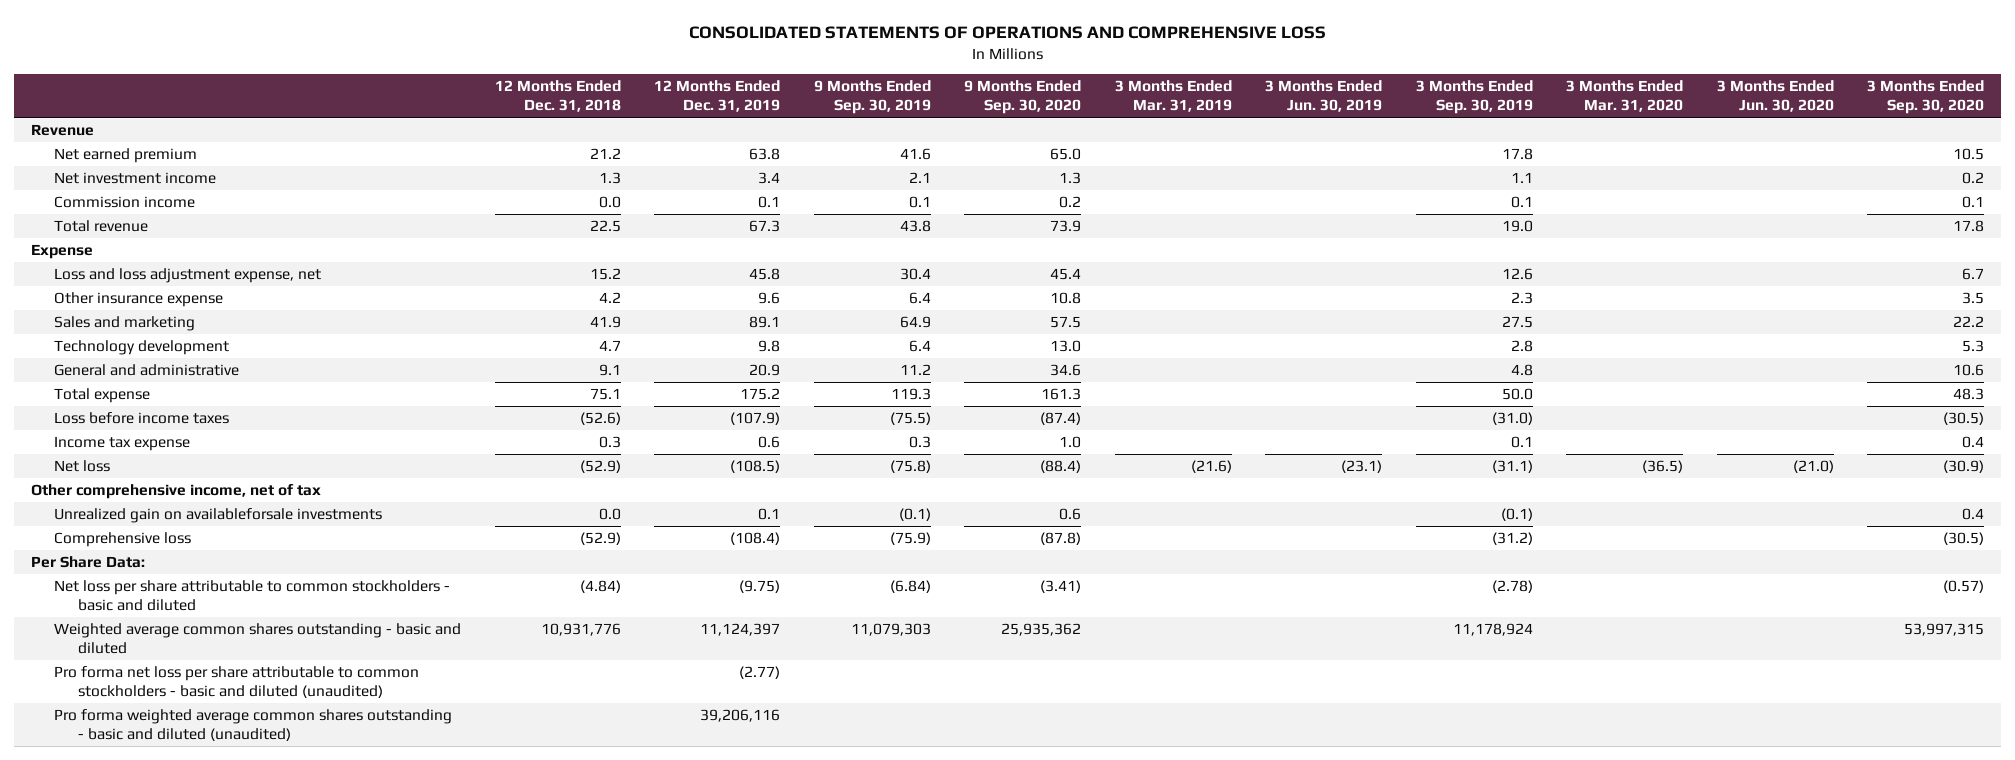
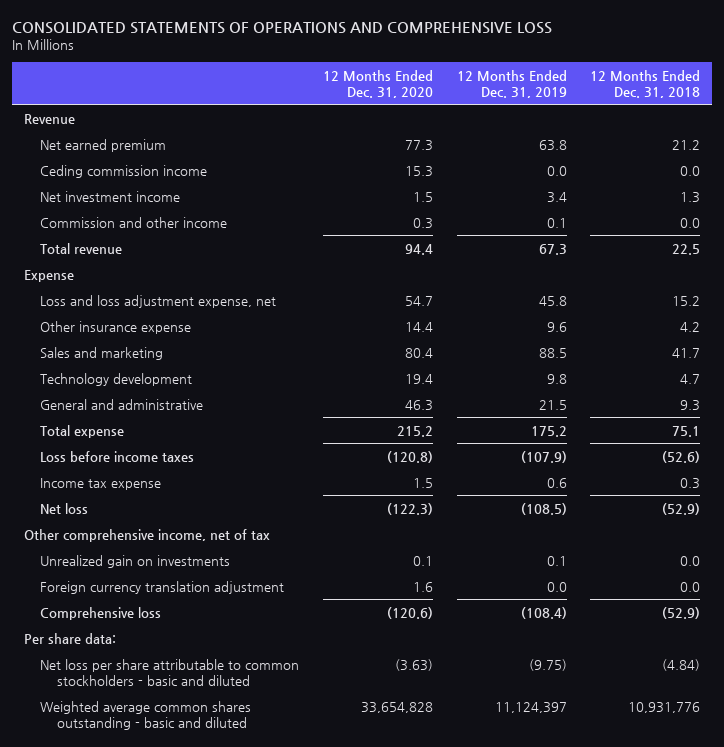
[813,80,931,115] 9 Months Ended Sep. 30, 2019 -> none
[964,80,1082,115] 9 Months Ended Sep. 30, 2020 -> none
[1114,80,1232,113] 3 Months Ended Mar. 31, 2019 -> none
[1265,80,1383,113] 3 Months Ended Jun. 30, 2019 -> none
[1415,80,1533,115] 3 Months Ended Sep. 30, 2019 -> none
[1566,80,1684,113] 3 Months Ended Mar. 31, 2020 -> none
[1716,80,1834,113] 3 Months Ended Jun. 30, 2020 -> none
[1867,80,1985,115] 3 Months Ended Sep. 30, 2020 -> none
none -> [322,69,433,98] 12 Months Ended Dec. 31, 2020
none -> [40,164,208,178] Ceding commission income
[54,196,196,209] Commission income -> [40,216,228,228] Commission and other income
[589,316,621,329] 41.9 -> [672,347,701,358] 41.7
[749,316,781,329] 89.1 -> [538,347,567,358] 88.5
[598,364,621,377] 9.1 -> [680,399,701,411] 9.3
[749,364,781,377] 20.9 -> [538,399,567,410] 21.5
[54,508,383,524] Unrealized gain on availableforsale investments -> [40,554,231,568] Unrealized gain on investments
none -> [40,580,285,594] Foreign currency translation adjustment
[30,556,145,569] Per Share Data: -> [23,632,116,644] Per share data:
[54,666,420,699] Pro forma net loss per share attributable to common stockholders - basic and diluted (unaudited) -> none
[54,709,453,742] Pro forma weighted average common shares outstanding - basic and diluted (unaudited) -> none

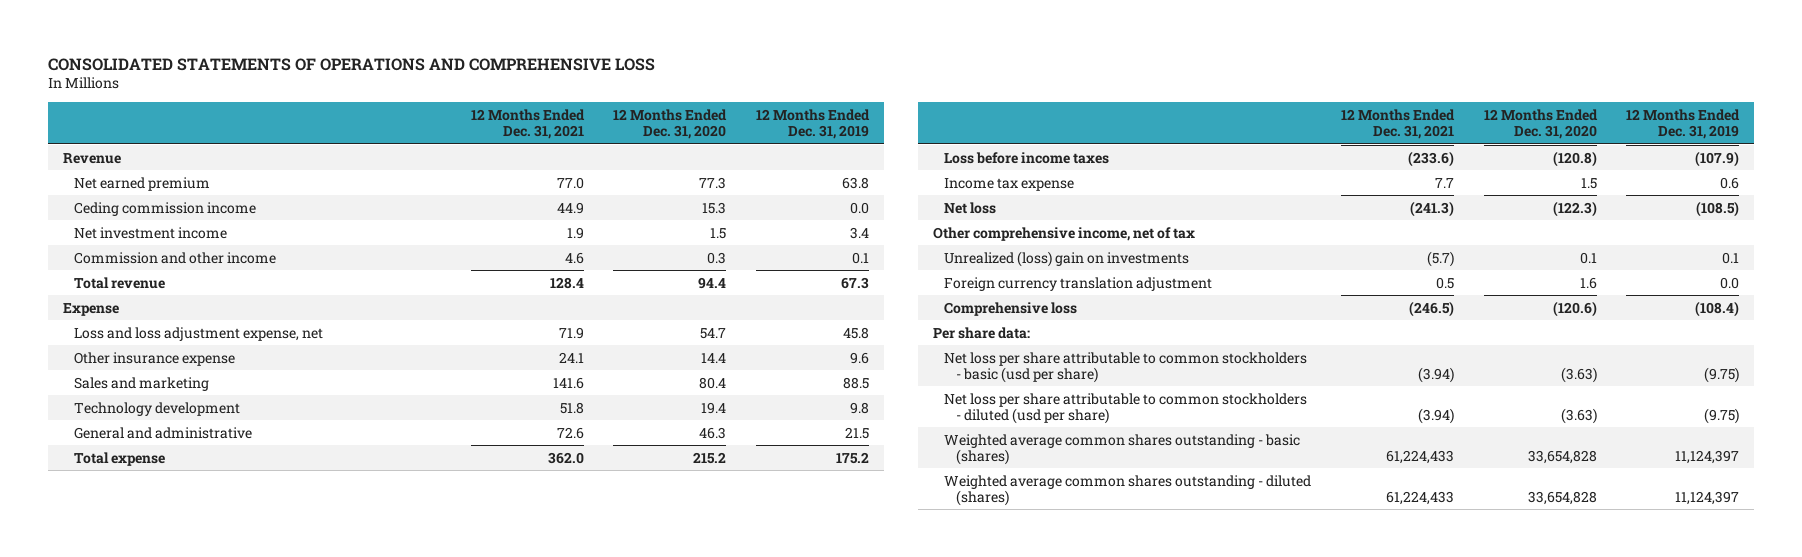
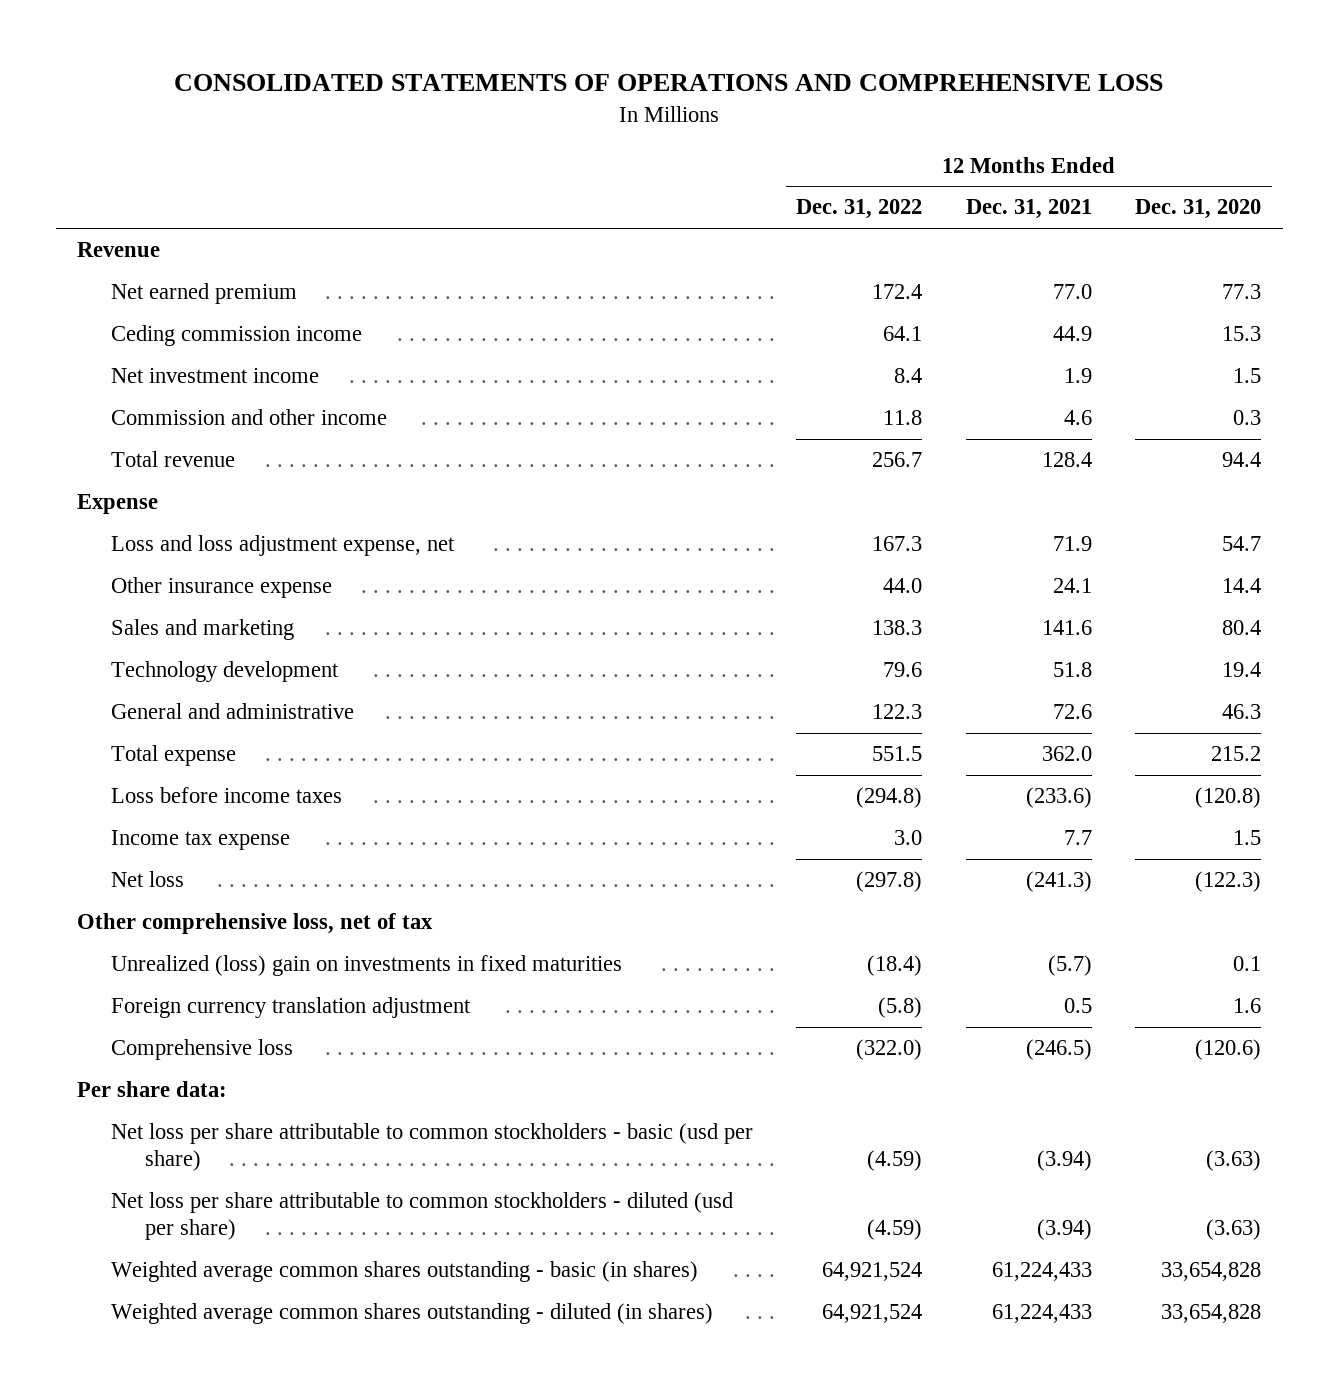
[755,109,870,140] 12 Months Ended Dec. 31, 2019 -> none
none -> [796,199,923,220] Dec. 31, 2022
[933,226,1196,241] Other comprehensive income, net of tax -> [77,913,434,935] Other comprehensive loss, net of tax
[944,250,1190,267] Unrealized (loss) gain on investments -> [111,955,623,977] Unrealized (loss) gain on investments in fixed maturities
[944,433,1301,465] Weighted average common shares outstanding - basic (shares) -> [111,1261,699,1283] Weighted average common shares outstanding - basic (in shares)
[944,474,1312,506] Weighted average common shares outstanding - diluted (shares) -> [111,1303,714,1325] Weighted average common shares outstanding - diluted (in shares)

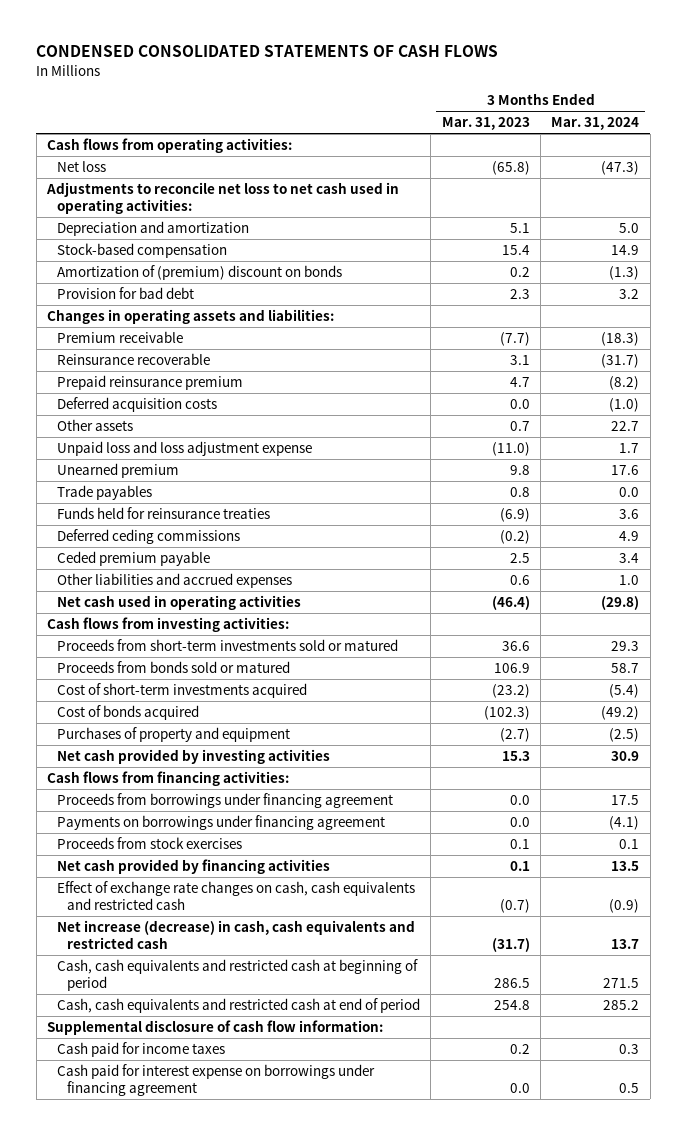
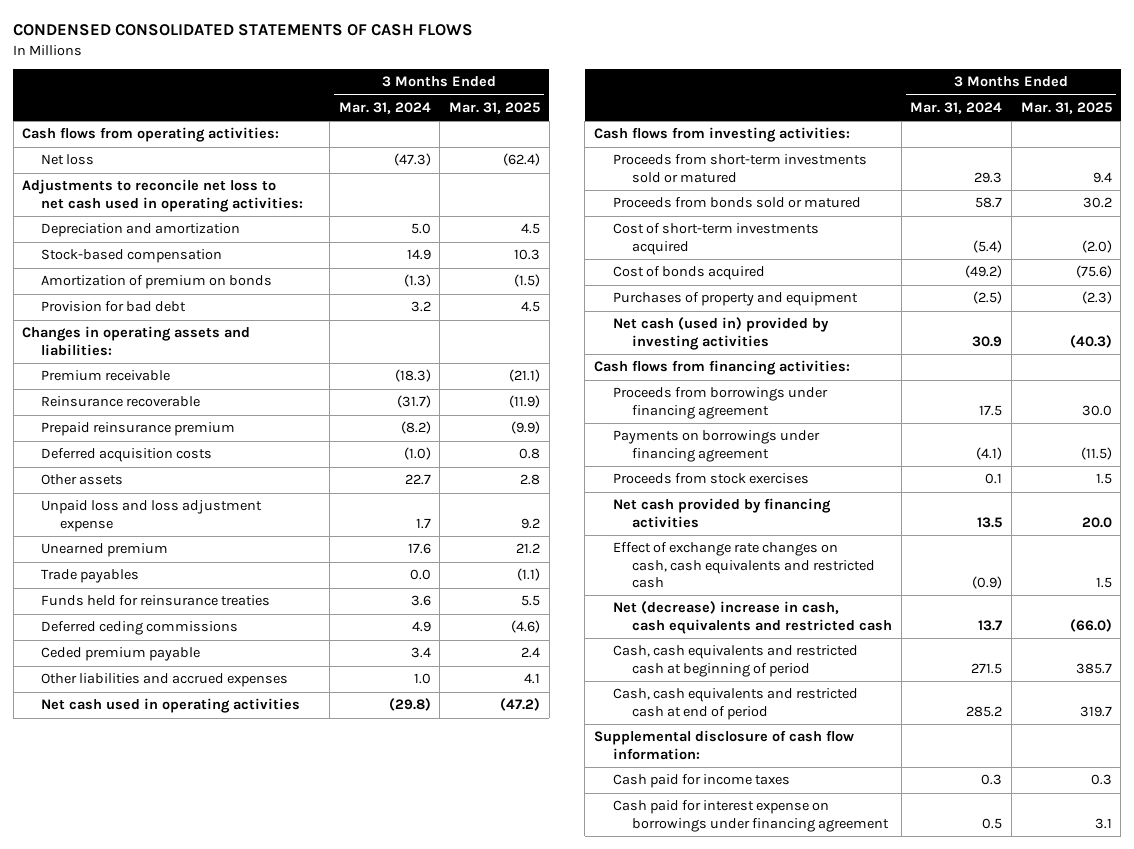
[441,117,530,131] Mar. 31, 2023 -> none
none -> [448,101,540,114] Mar. 31, 2025
[57,264,343,280] Amortization of (premium) discount on bonds -> [41,275,273,290] Amortization of premium on bonds
[57,748,331,764] Net cash provided by investing activities -> [613,317,830,350] Net cash (used in) provided by investing activities
[57,919,416,950] Net increase (decrease) in cash, cash equivalents and restricted cash -> [613,601,893,634] Net (decrease) increase in cash, cash equivalents and restricted cash

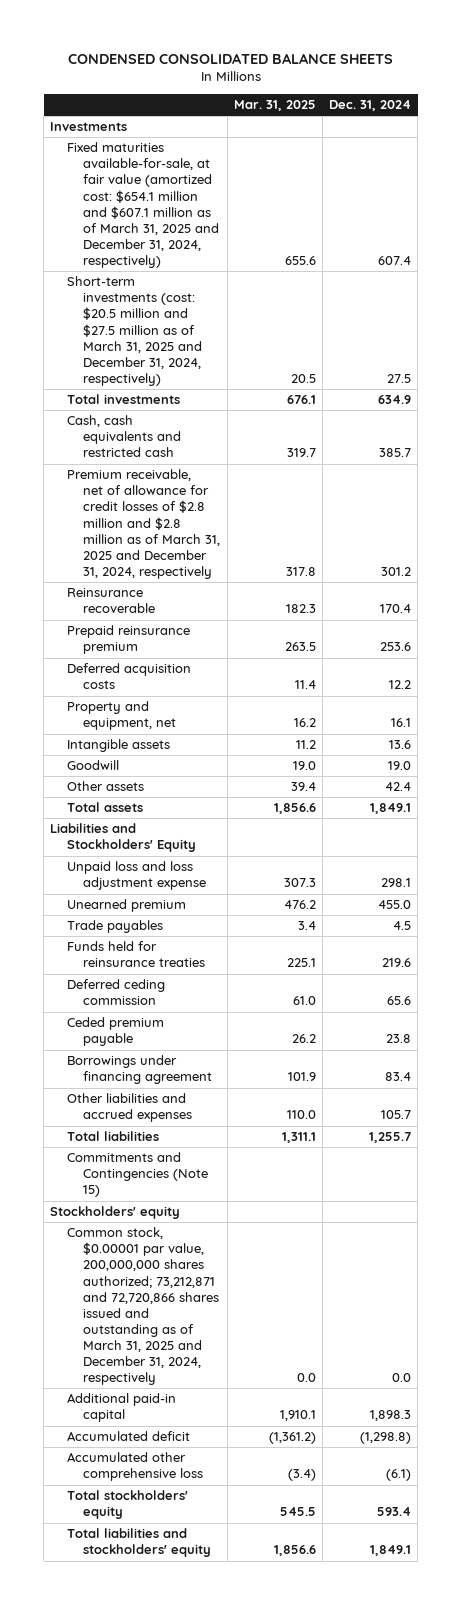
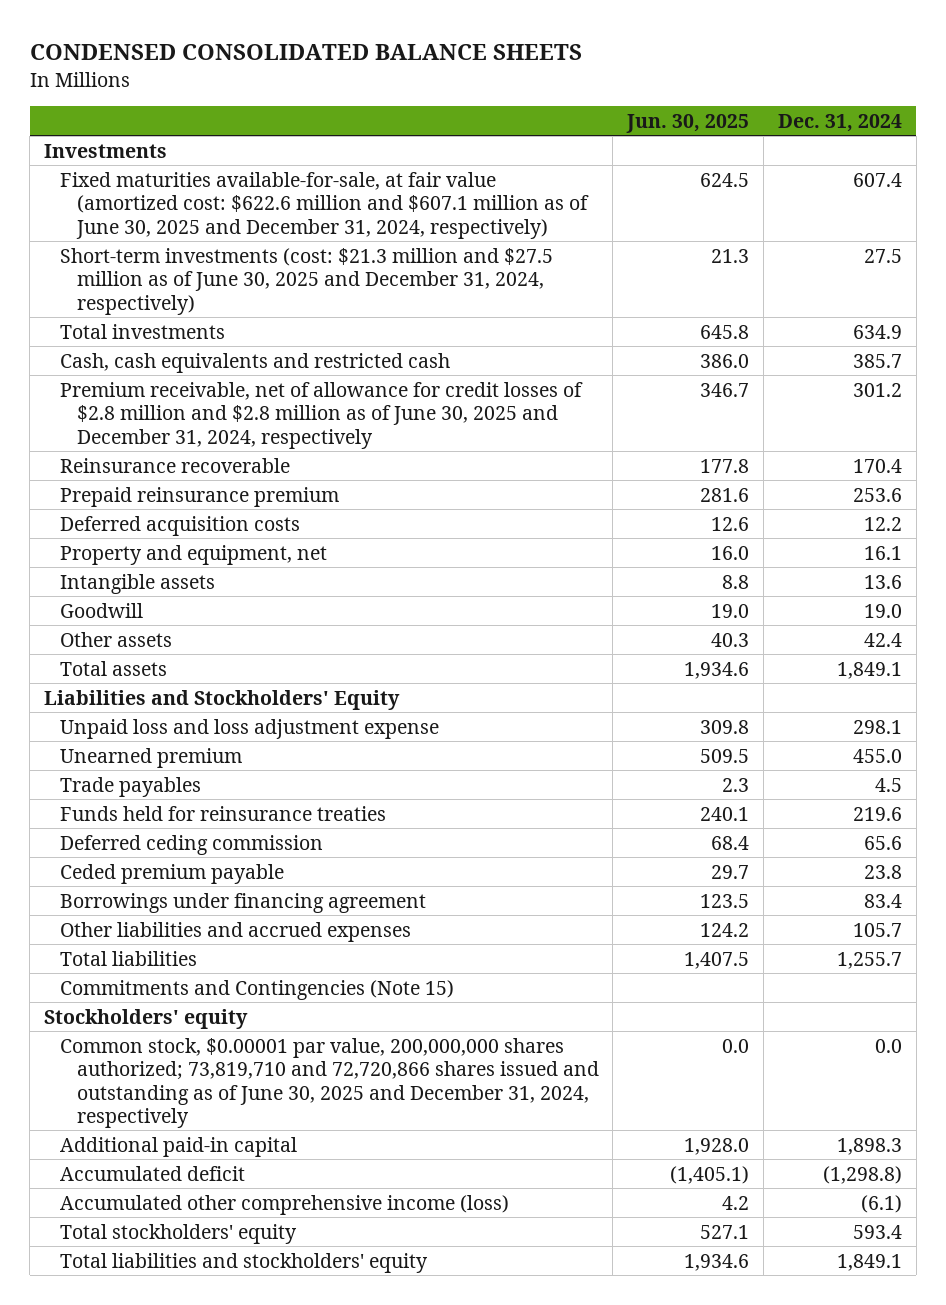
[233,100,316,112] Mar. 31, 2025 -> none
none -> [626,113,750,133] Jun. 30, 2025
[66,142,220,268] Fixed maturities available-for-sale, at fair value (amortized cost: $654.1 million and $607.1 million as of March 31, 2025 and December 31, 2024, respectively) -> [60,171,589,239] Fixed maturities available-for-sale, at fair value (amortized cost: $622.6 million and $607.1 million as of June 30, 2025 and December 31, 2024, respectively)
[66,276,203,386] Short-term investments (cost: $20.5 million and $27.5 million as of March 31, 2025 and December 31, 2024, respectively) -> [60,247,554,315] Short-term investments (cost: $21.3 million and $27.5 million as of June 30, 2025 and December 31, 2024, respectively)
[66,469,221,579] Premium receivable, net of allowance for credit losses of $2.8 million and $2.8 million as of March 31, 2025 and December 31, 2024, respectively -> [60,381,584,449] Premium receivable, net of allowance for credit losses of $2.8 million and $2.8 million as of June 30, 2025 and December 31, 2024, respectively
[66,1227,220,1386] Common stock, $0.00001 par value, 200,000,000 shares authorized; 73,212,871 and 72,720,866 shares issued and outstanding as of March 31, 2025 and December 31, 2024, respectively -> [60,1037,599,1128] Common stock, $0.00001 par value, 200,000,000 shares authorized; 73,819,710 and 72,720,866 shares issued and outstanding as of June 30, 2025 and December 31, 2024, respectively
[66,1452,204,1482] Accumulated other comprehensive loss -> [60,1194,510,1215] Accumulated other comprehensive income (loss)

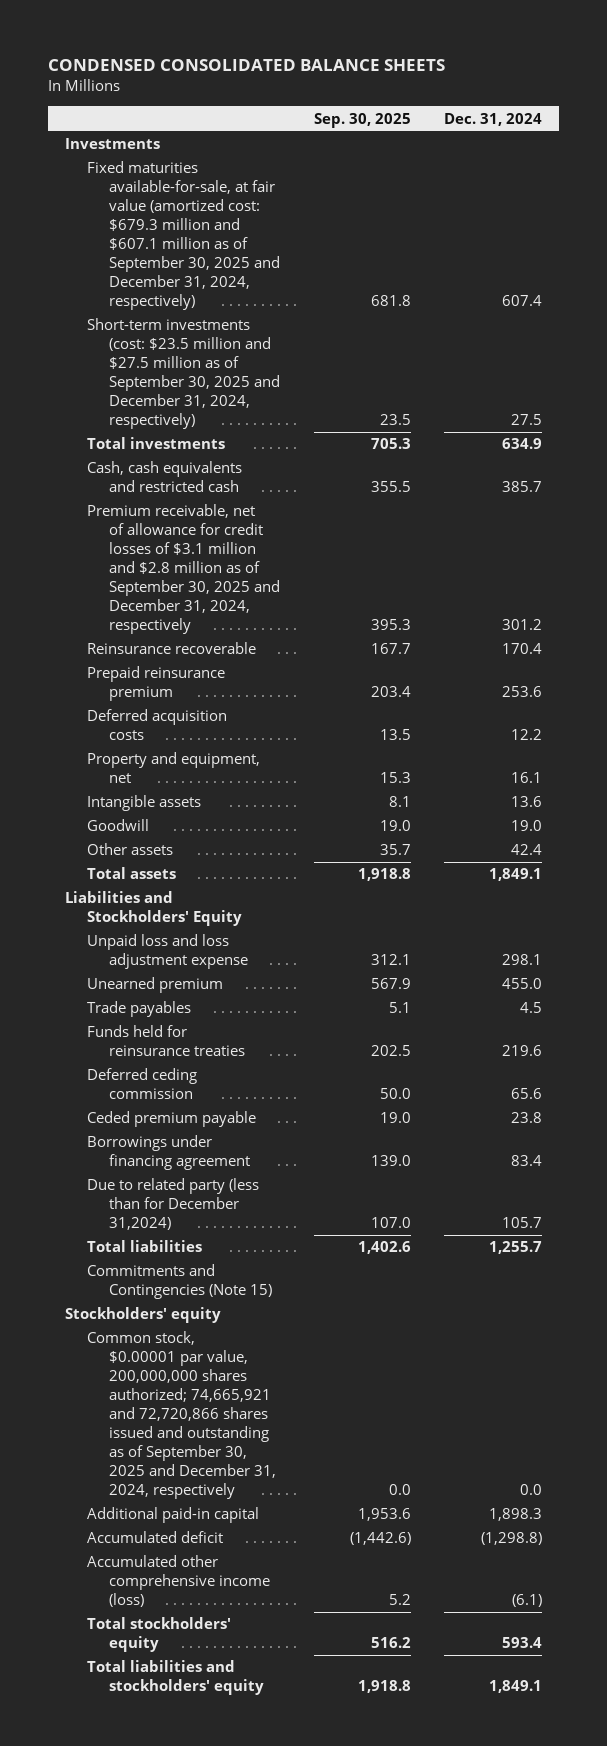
[626,113,750,133] Jun. 30, 2025 -> none
none -> [313,112,411,128] Sep. 30, 2025
[60,171,589,239] Fixed maturities available-for-sale, at fair value (amortized cost: $622.6 million and $607.1 million as of June 30, 2025 and December 31, 2024, respectively) -> [86,161,281,311] Fixed maturities available-for-sale, at fair value (amortized cost: $679.3 million and $607.1 million as of September 30, 2025 and December 31, 2024, respectively)
[60,247,554,315] Short-term investments (cost: $21.3 million and $27.5 million as of June 30, 2025 and December 31, 2024, respectively) -> [86,318,281,430] Short-term investments (cost: $23.5 million and $27.5 million as of September 30, 2025 and December 31, 2024, respectively)
[60,381,584,449] Premium receivable, net of allowance for credit losses of $2.8 million and $2.8 million as of June 30, 2025 and December 31, 2024, respectively -> [86,504,281,635] Premium receivable, net of allowance for credit losses of $3.1 million and $2.8 million as of September 30, 2025 and December 31, 2024, respectively
[60,921,412,942] Other liabilities and accrued expenses -> [86,1178,259,1231] Due to related party (less than for December 31,2024)
[60,1037,599,1128] Common stock, $0.00001 par value, 200,000,000 shares authorized; 73,819,710 and 72,720,866 shares issued and outstanding as of June 30, 2025 and December 31, 2024, respectively -> [86,1331,277,1499] Common stock, $0.00001 par value, 200,000,000 shares authorized; 74,665,921 and 72,720,866 shares issued and outstanding as of September 30, 2025 and December 31, 2024, respectively

